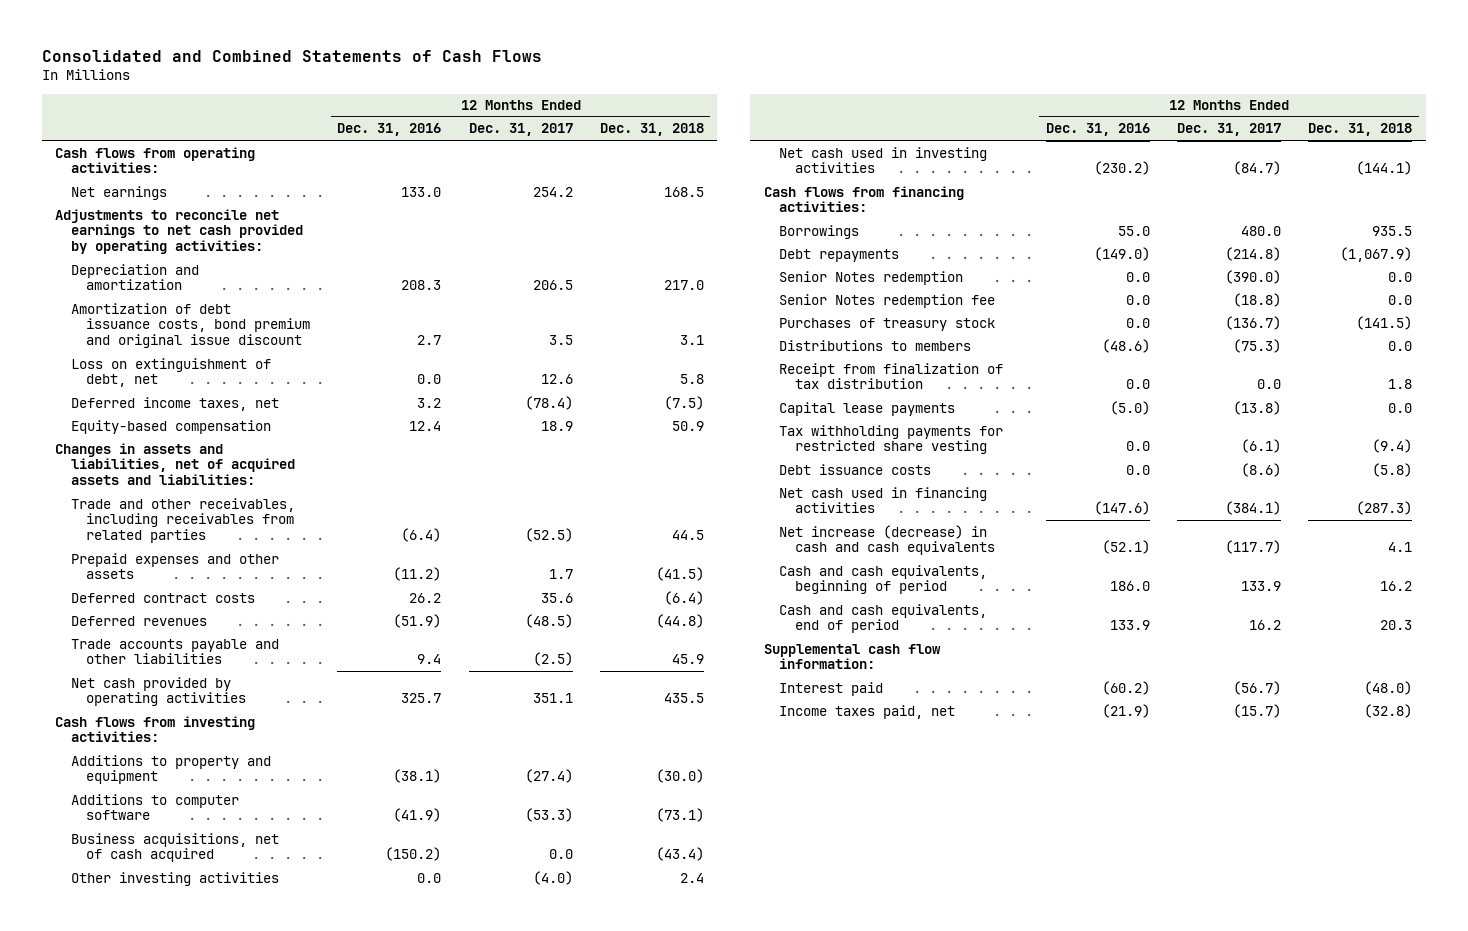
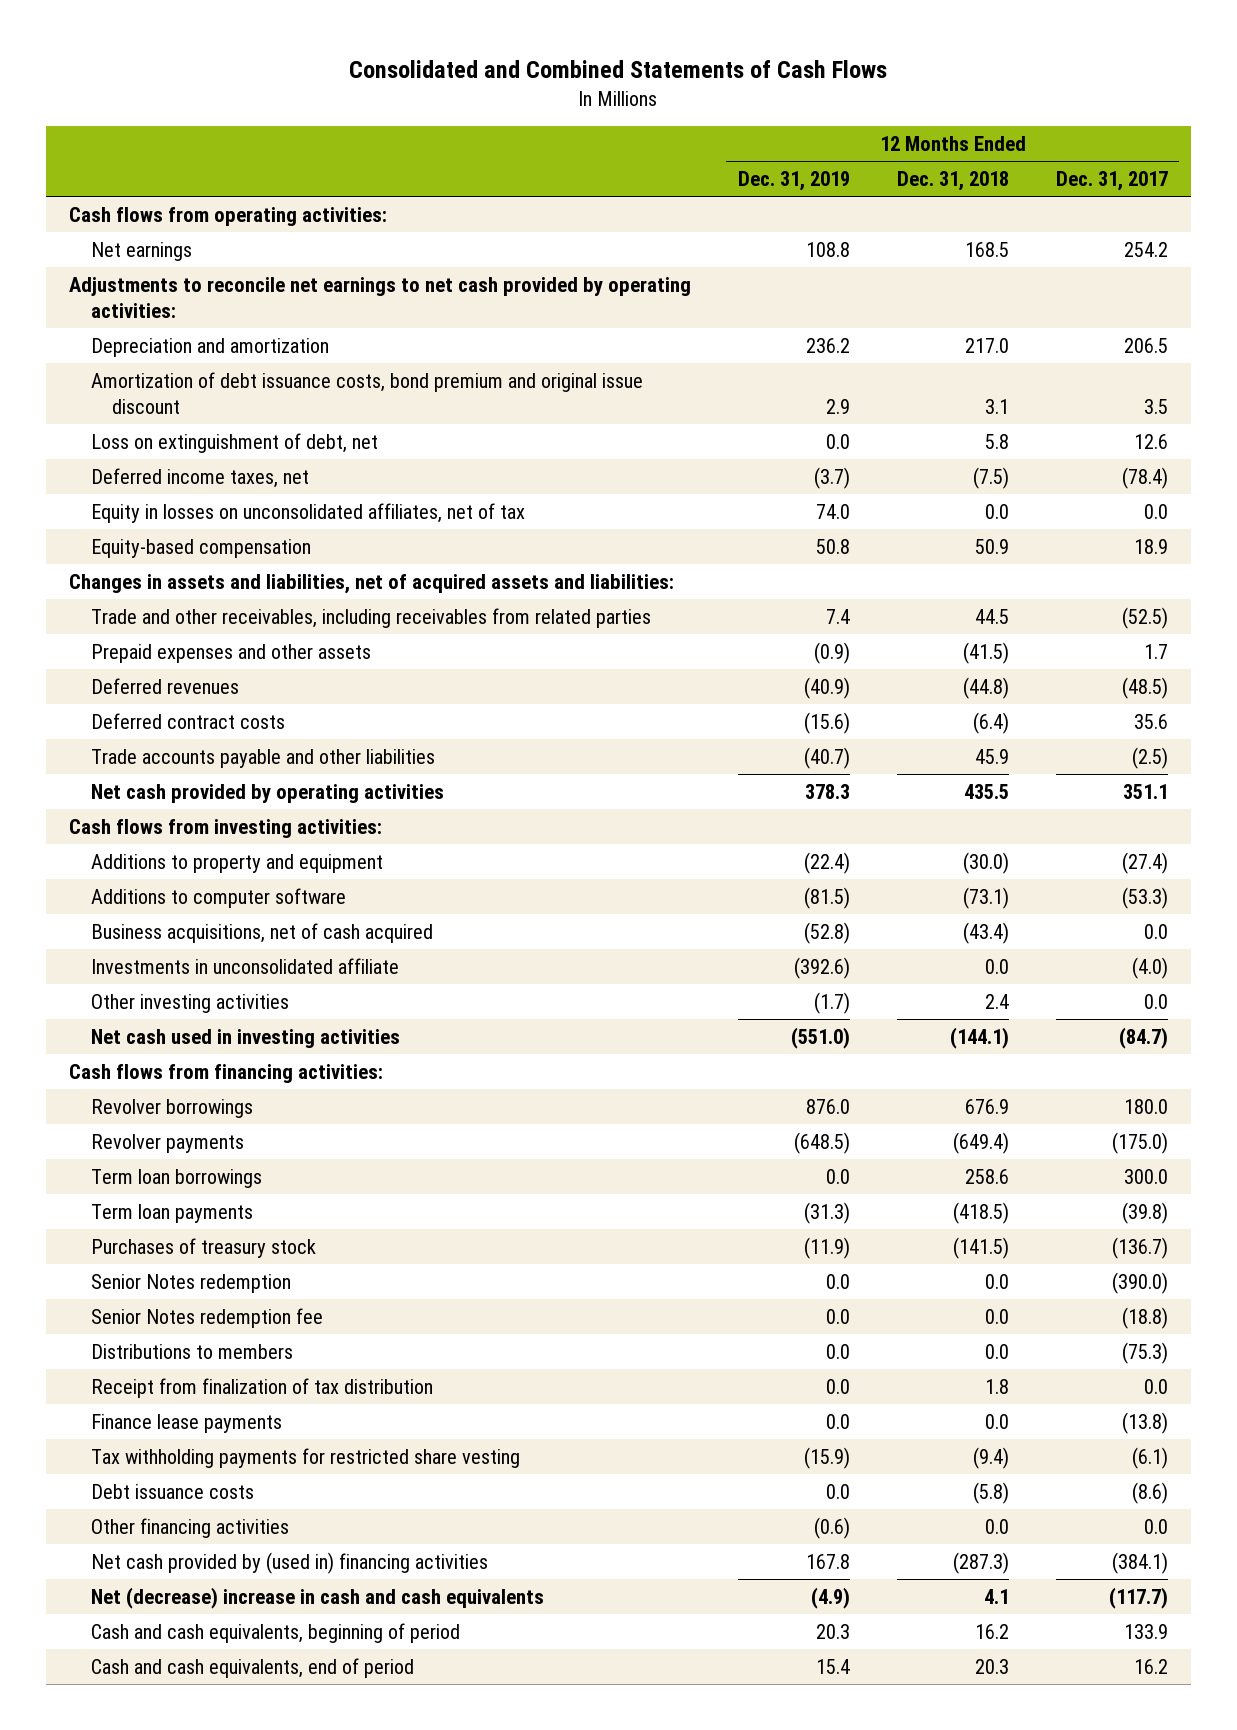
[337,123,442,137] Dec. 31, 2016 -> none
none -> [737,171,850,192] Dec. 31, 2019
none -> [90,502,525,523] Equity in losses on unconsolidated affiliates, net of tax
[70,592,255,603] Deferred contract costs -> [90,712,285,729] Deferred contract costs
none -> [90,957,399,974] Investments in unconsolidated affiliate
[532,870,573,885] (4.0) -> [1143,993,1168,1009] 0.0
[779,248,900,262] Debt repayments -> none
none -> [90,1098,253,1118] Revolver borrowings
none -> [90,1133,244,1153] Revolver payments
[779,224,860,239] Borrowings -> [90,1168,262,1188] Term loan borrowings
[1241,225,1282,236] 480.0 -> [1123,1168,1168,1184] 300.0
[1372,225,1413,236] 935.5 -> [964,1168,1009,1184] 258.6
none -> [90,1203,253,1223] Term loan payments
[779,317,996,331] Purchases of treasury stock -> [90,1237,316,1258] Purchases of treasury stock
[779,401,956,416] Capital lease payments -> [90,1413,282,1433] Finance lease payments
none -> [90,1517,289,1538] Other financing activities
[779,486,988,514] Net cash used in financing activities -> [90,1551,488,1574] Net cash provided by (used in) financing activities
[779,524,995,556] Net increase (decrease) in cash and cash equivalents -> [90,1586,544,1609] Net (decrease) increase in cash and cash equivalents
[763,643,941,670] Supplemental cash flow information: -> none
[779,681,884,696] Interest paid -> none
[779,704,956,719] Income taxes paid, net -> none

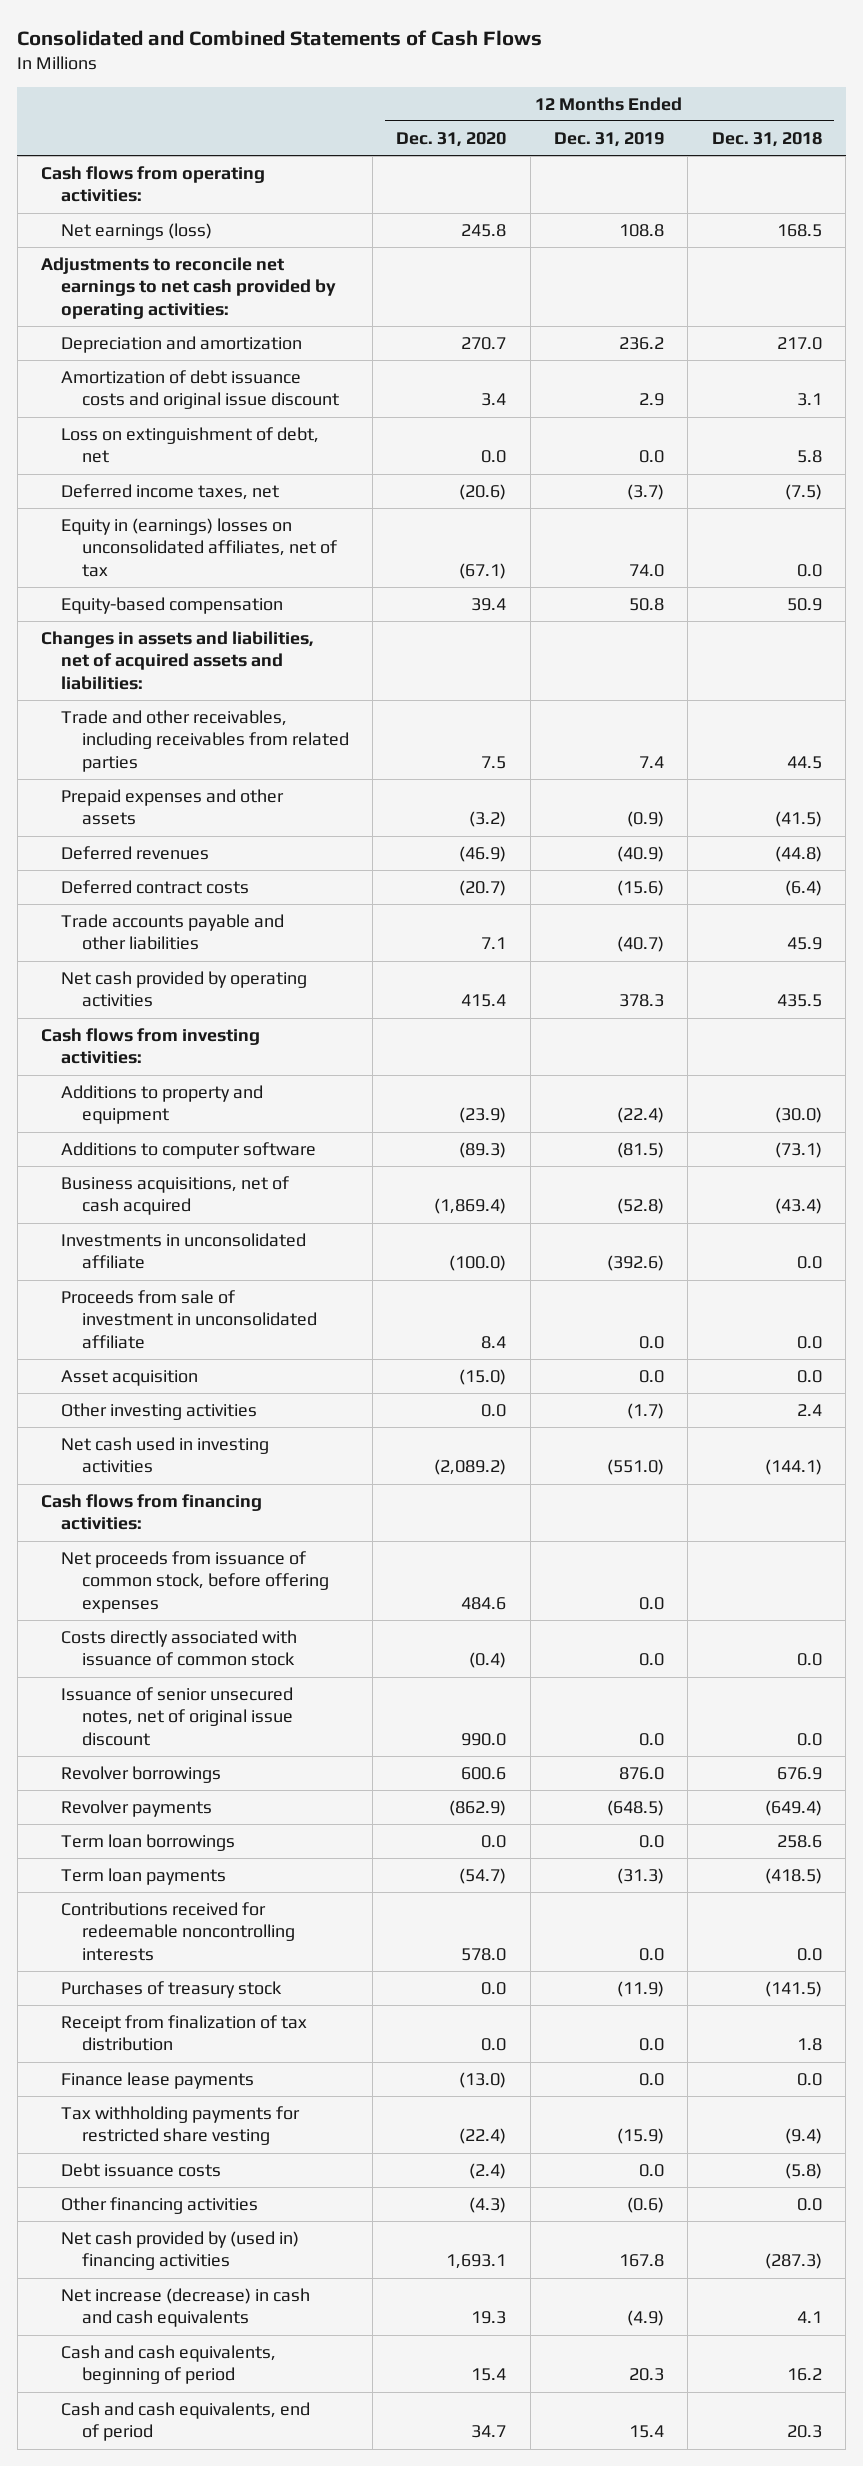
[1055,171,1168,192] Dec. 31, 2017 -> none
none -> [396,131,507,147] Dec. 31, 2020
[90,241,192,261] Net earnings -> [61,222,213,240] Net earnings (loss)
[90,371,643,414] Amortization of debt issuance costs, bond premium and original issue discount -> [61,369,339,410] Amortization of debt issuance costs and original issue discount
[90,502,525,523] Equity in losses on unconsolidated affiliates, net of tax -> [61,517,337,577] Equity in (earnings) losses on unconsolidated affiliates, net of tax
none -> [61,1289,317,1349] Proceeds from sale of investment in unconsolidated affiliate
none -> [61,1369,199,1386] Asset acquisition
none -> [61,1550,329,1613] Net proceeds from issuance of common stock, before offering expenses
none -> [61,1629,298,1667] Costs directly associated with issuance of common stock
none -> [61,1686,294,1746] Issuance of senior unsecured notes, net of original issue discount
none -> [61,1901,295,1961] Contributions received for redeemable noncontrolling interests
[90,1273,291,1293] Senior Notes redemption -> none
[90,1307,323,1328] Senior Notes redemption fee -> none
[90,1343,293,1359] Distributions to members -> none
[90,1586,544,1609] Net (decrease) increase in cash and cash equivalents -> [61,2287,311,2328] Net increase (decrease) in cash and cash equivalents

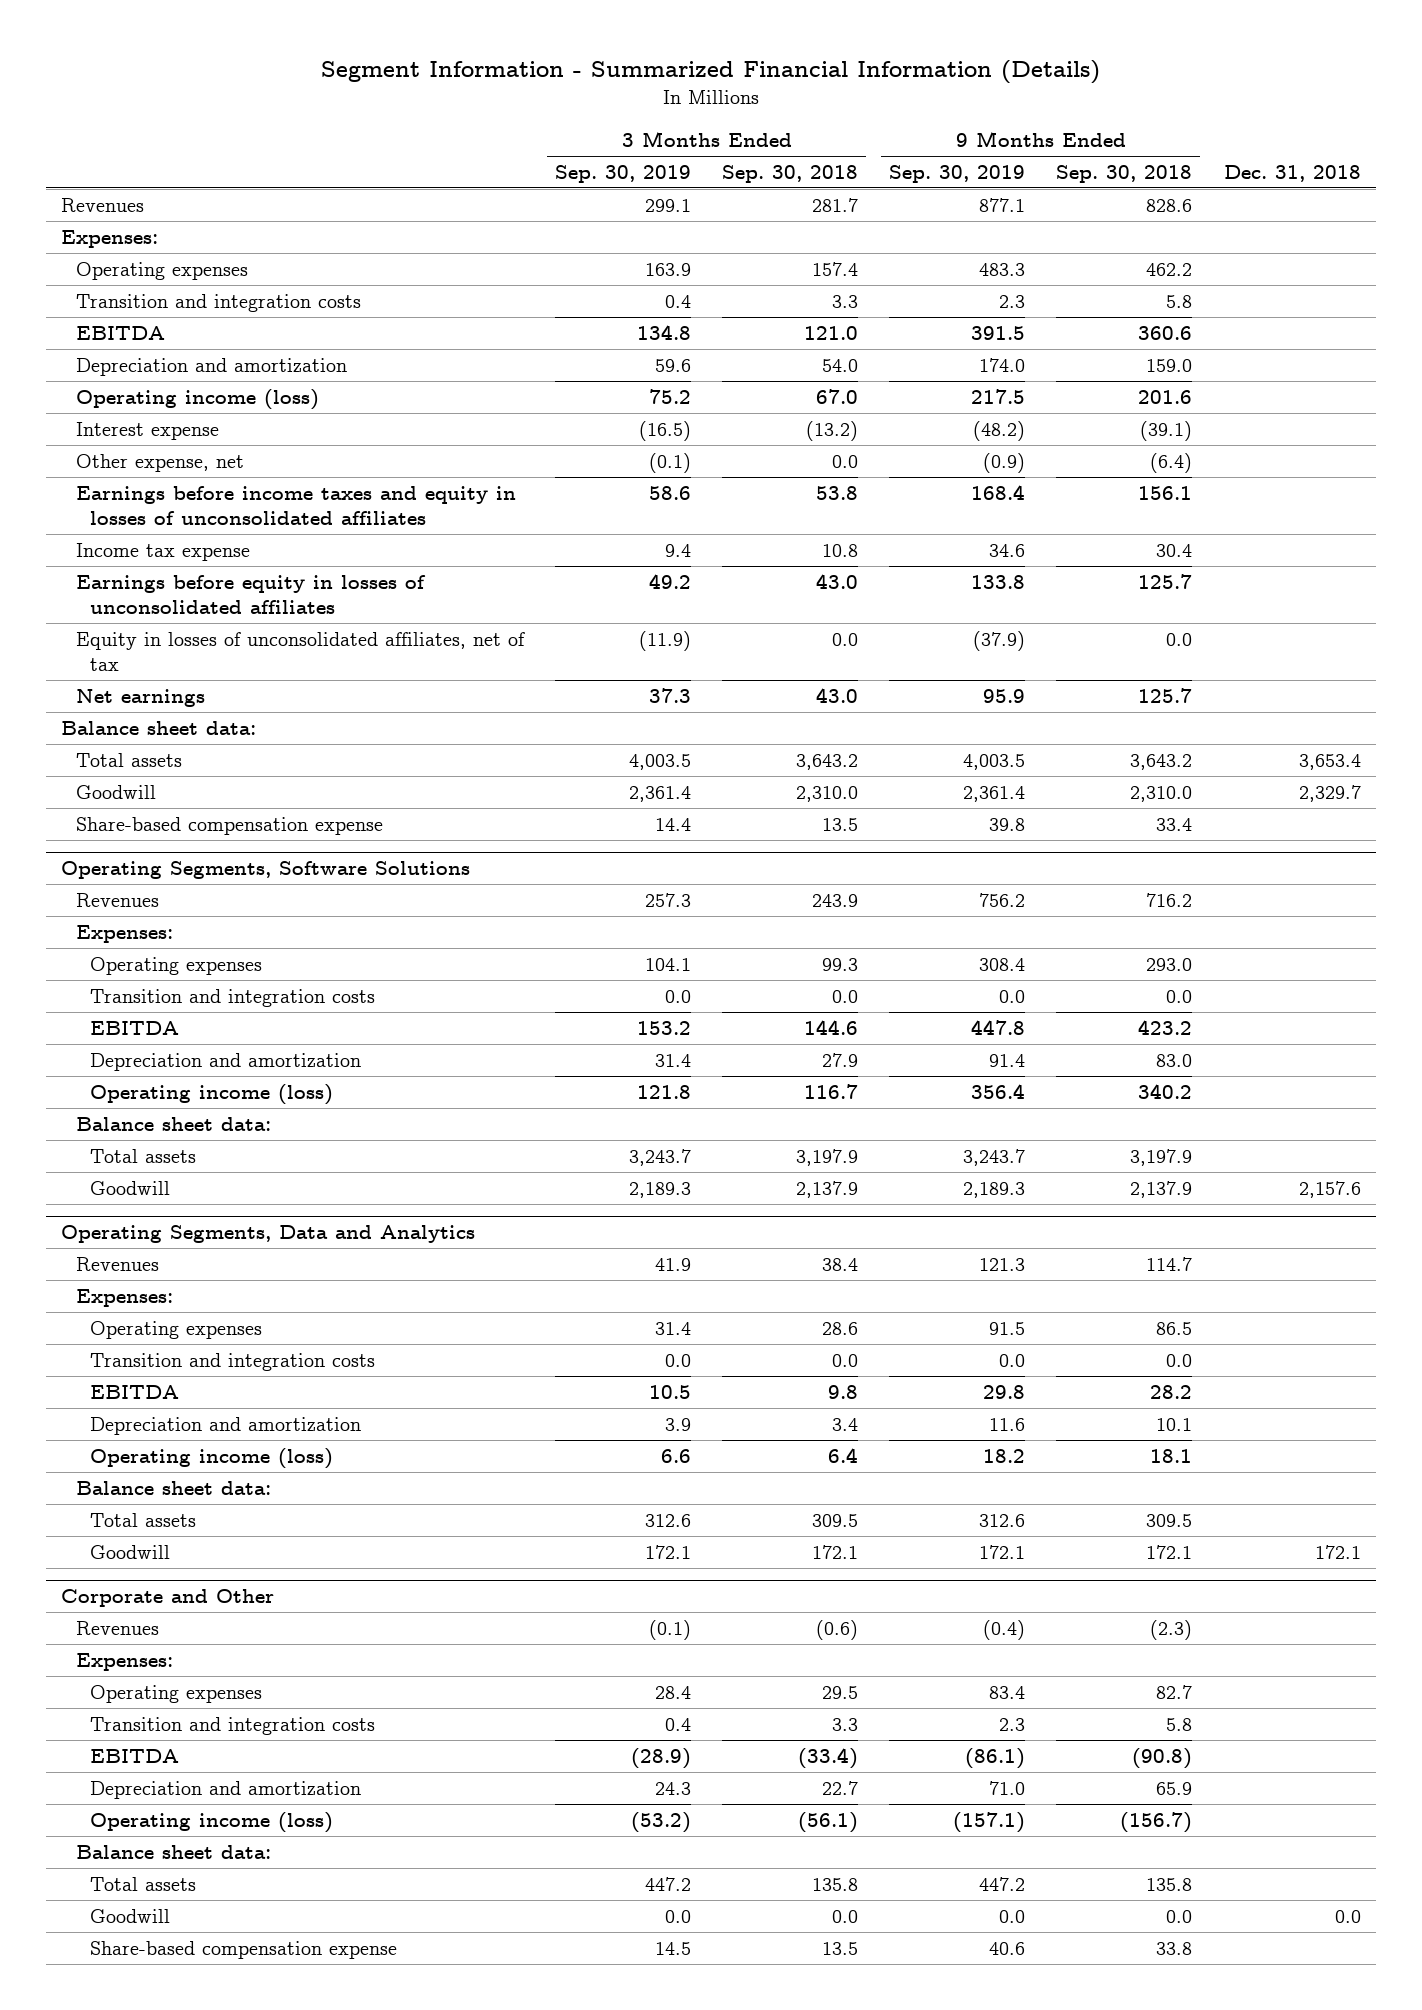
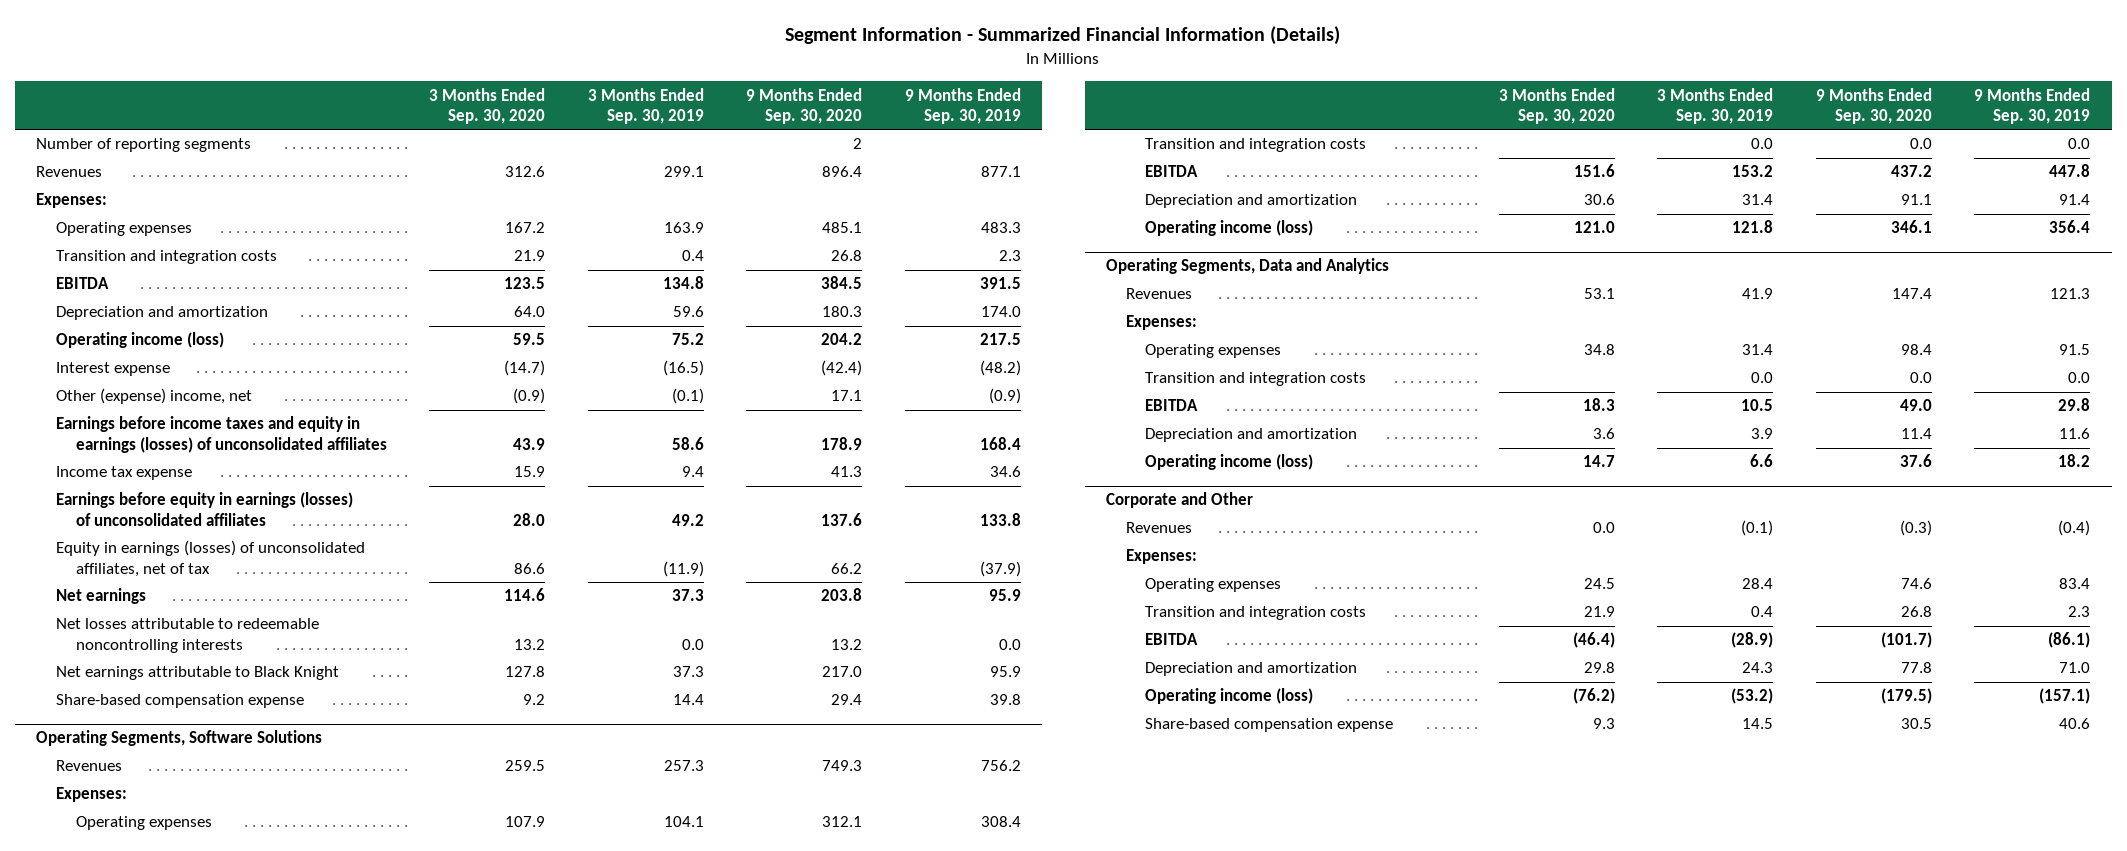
[722,164,859,183] Sep. 30, 2018 -> none
[1056,164,1193,183] Sep. 30, 2018 -> none
[1223,164,1361,182] Dec. 31, 2018 -> none
none -> [429,87,546,125] 3 Months Ended Sep. 30, 2020
none -> [746,87,863,125] 9 Months Ended Sep. 30, 2020
none -> [36,138,252,153] Number of reporting segments
[75,453,244,472] Other expense, net -> [55,388,252,405] Other (expense) income, net
[75,485,516,525] Earnings before income taxes and equity in losses of unconsolidated affiliates -> [55,416,387,453] Earnings before income taxes and equity in earnings (losses) of unconsolidated affiliates
[75,574,426,614] Earnings before equity in losses of unconsolidated affiliates -> [55,492,353,526] Earnings before equity in earnings (losses) of unconsolidated affiliates
[75,631,525,671] Equity in losses of unconsolidated affiliates, net of tax -> [55,540,365,577] Equity in earnings (losses) of unconsolidated affiliates, net of tax
[61,720,257,735] Balance sheet data: -> none
[75,752,182,767] Total assets -> none
[75,784,156,799] Goodwill -> none
none -> [55,618,319,653] Net losses attributable to redeemable noncontrolling interests
none -> [55,666,339,681] Net earnings attributable to Black Knight
[75,1116,271,1131] Balance sheet data: -> none
[90,1148,197,1163] Total assets -> none
[90,1180,171,1195] Goodwill -> none
[75,1480,271,1495] Balance sheet data: -> none
[90,1512,197,1527] Total assets -> none
[90,1544,171,1559] Goodwill -> none
[75,1844,271,1859] Balance sheet data: -> none
[90,1876,197,1891] Total assets -> none
[90,1908,171,1923] Goodwill -> none

